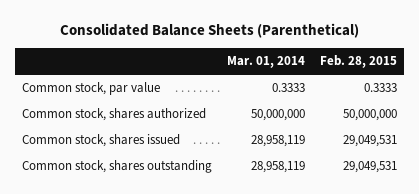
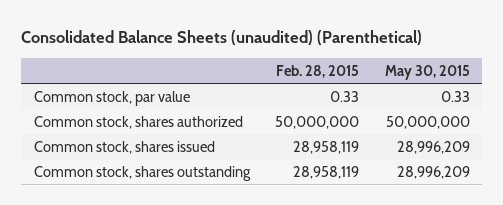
[59,22,359,38] Consolidated Balance Sheets (Parenthetical) -> [20,30,422,46] Consolidated Balance Sheets (unaudited) (Parenthetical)
[227,56,306,69] Mar. 01, 2014 -> none
none -> [384,64,470,80] May 30, 2015
[364,83,398,93] 0.3333 -> [330,90,360,102] 0.33
[343,135,398,148] 29,049,531 -> [293,140,360,154] 28,958,119
[343,161,398,174] 29,049,531 -> [293,165,360,179] 28,958,119

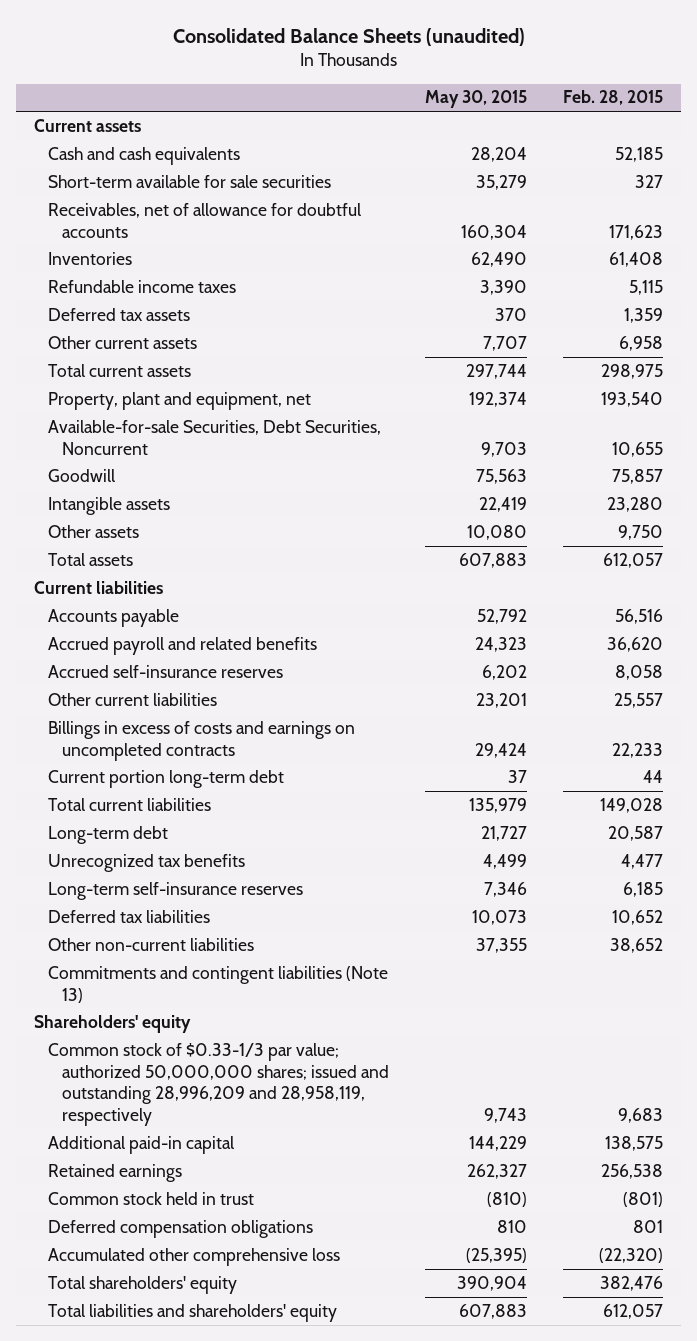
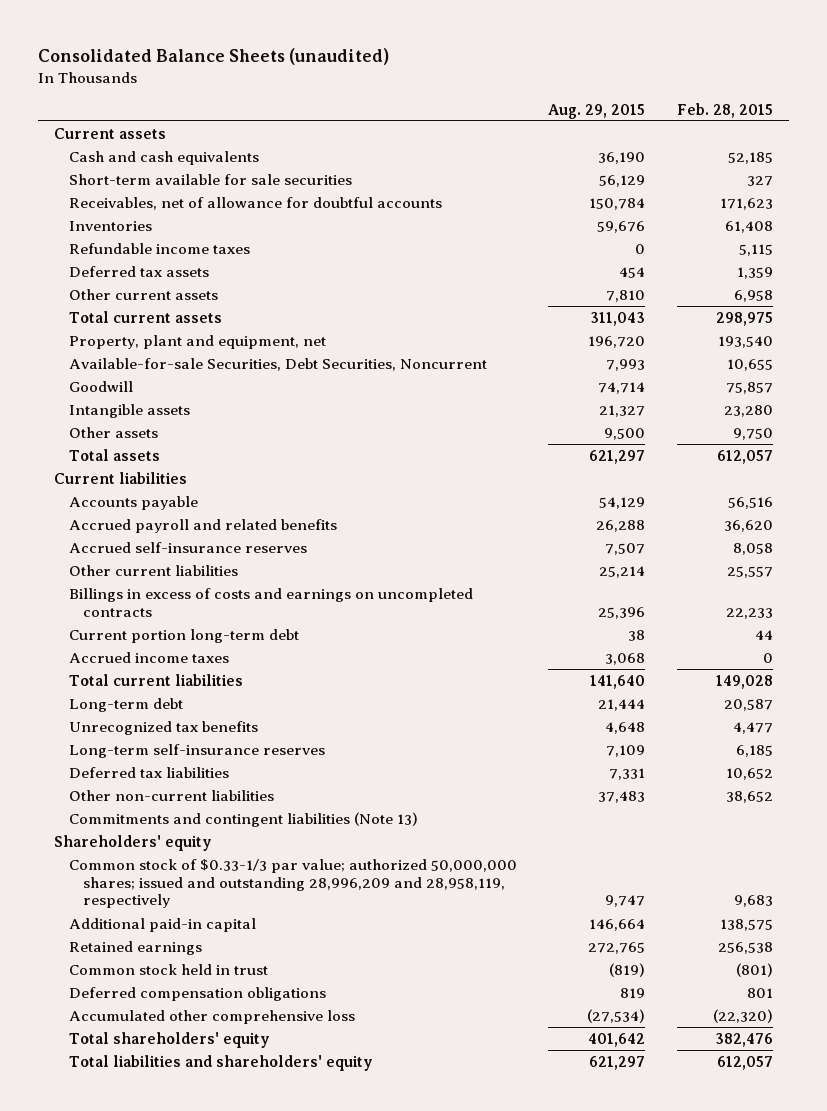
[425,90,528,109] May 30, 2015 -> none
none -> [548,103,646,119] Aug. 29, 2015
none -> [68,651,229,663] Accrued income taxes

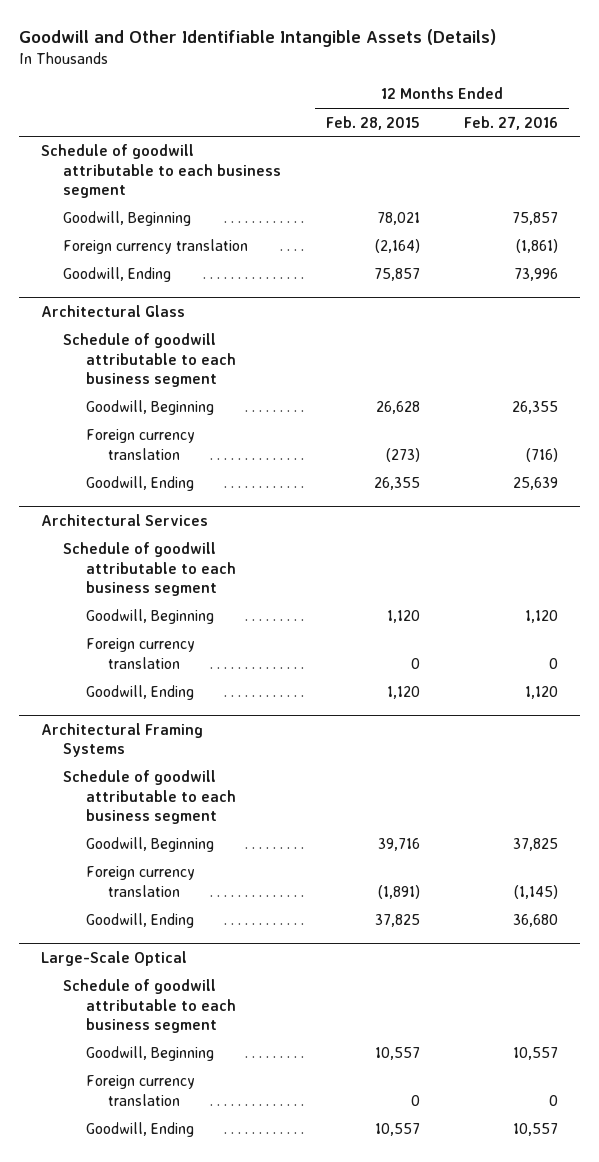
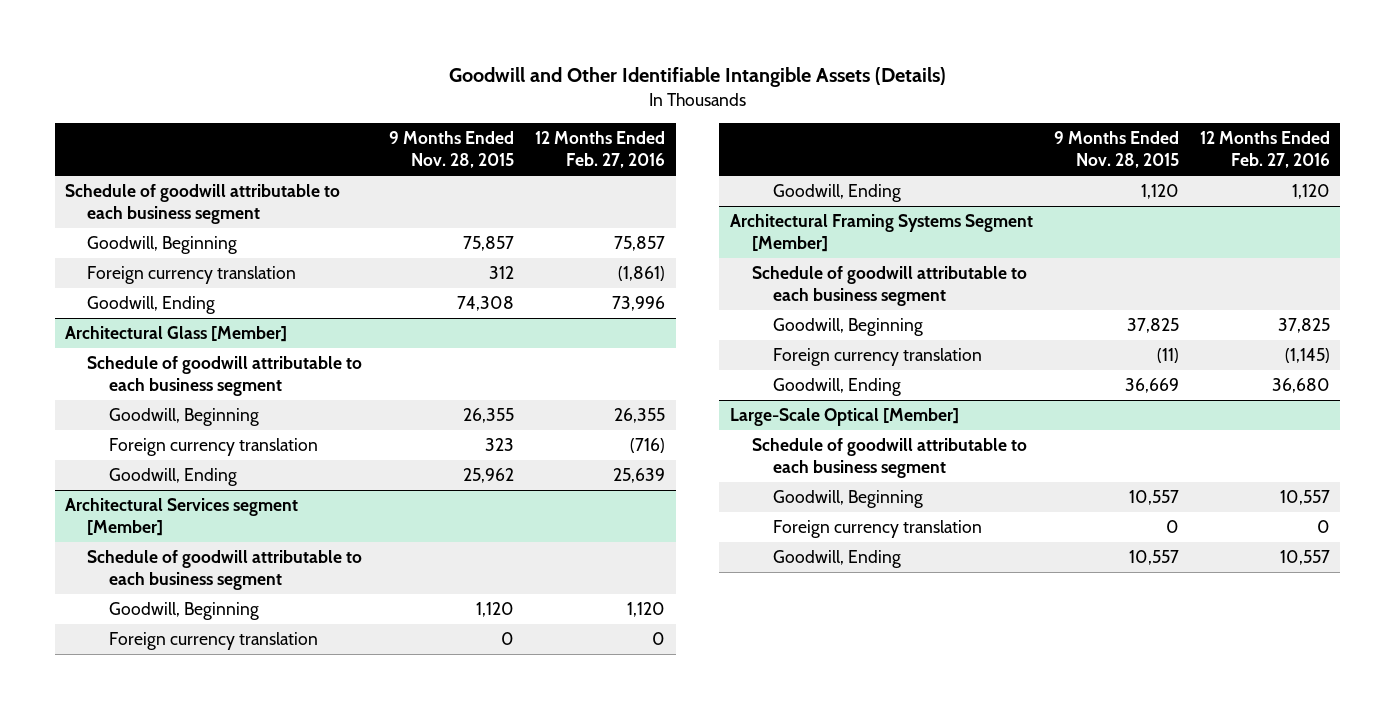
[325,115,420,130] Feb. 28, 2015 -> none
none -> [389,130,515,169] 9 Months Ended Nov. 28, 2015
[41,305,186,318] Architectural Glass -> [65,325,288,342] Architectural Glass [Member]
[41,514,209,527] Architectural Services -> [65,497,299,537] Architectural Services segment [Member]
[41,723,204,758] Architectural Framing Systems -> [729,213,1033,253] Architectural Framing Systems Segment [Member]
[41,951,188,967] Large-Scale Optical -> [729,407,959,426] Large-Scale Optical [Member]

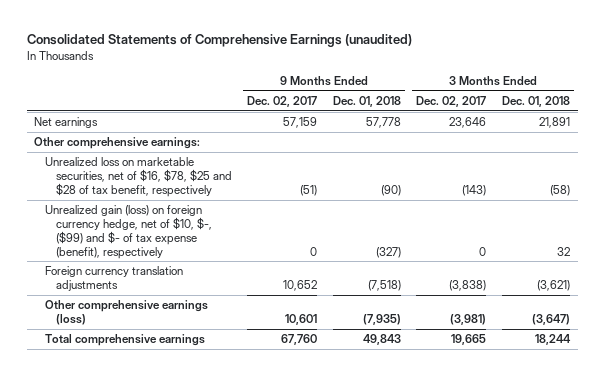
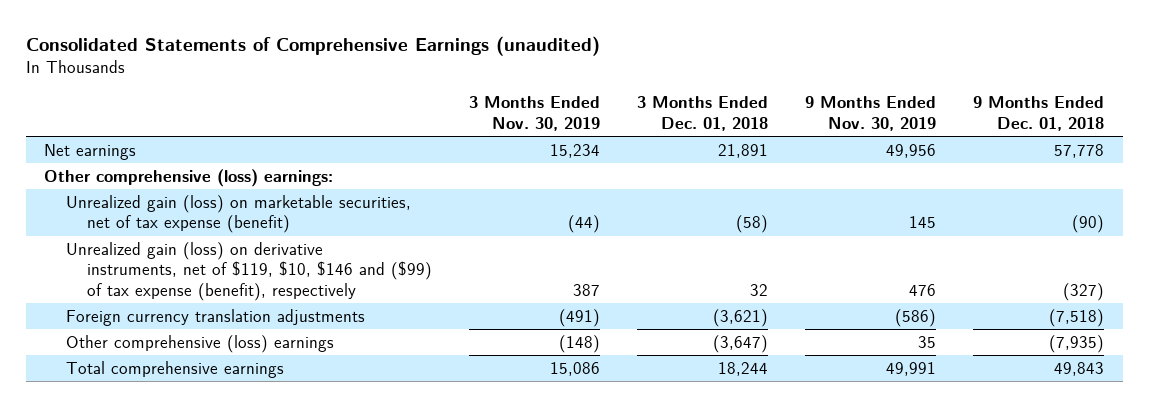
[247,95,318,107] Dec. 02, 2017 -> none
[416,95,487,107] Dec. 02, 2017 -> none
none -> [469,96,601,132] 3 Months Ended Nov. 30, 2019
none -> [805,96,937,132] 9 Months Ended Nov. 30, 2019
[34,137,201,150] Other comprehensive earnings: -> [44,168,334,187] Other comprehensive (loss) earnings:
[44,157,232,197] Unrealized loss on marketable securities, net of $16, $78, $25 and $28 of tax benefit, respectively -> [65,194,411,234] Unrealized gain (loss) on marketable securities, net of tax expense (benefit)
[44,205,212,259] Unrealized gain (loss) on foreign currency hedge, net of $10, $-, ($99) and $- of tax expense (benefit), respectively -> [65,241,433,302] Unrealized gain (loss) on derivative instruments, net of $119, $10, $146 and ($99) of tax expense (benefit), respectively
[44,300,208,325] Other comprehensive earnings (loss) -> [65,334,334,353] Other comprehensive (loss) earnings

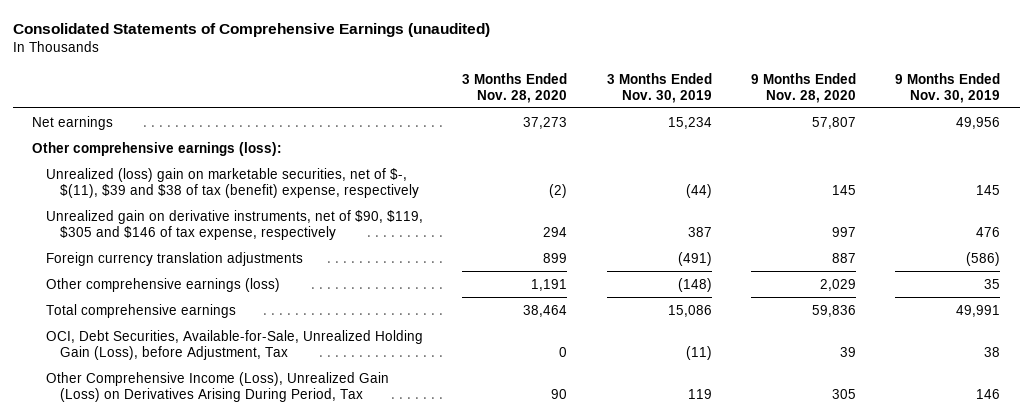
[637,96,769,132] 3 Months Ended Dec. 01, 2018 -> none
[973,96,1105,132] 9 Months Ended Dec. 01, 2018 -> none
none -> [462,72,568,103] 3 Months Ended Nov. 28, 2020
none -> [750,72,856,103] 9 Months Ended Nov. 28, 2020
[44,168,334,187] Other comprehensive (loss) earnings: -> [32,141,283,156] Other comprehensive earnings (loss):
[65,194,411,234] Unrealized gain (loss) on marketable securities, net of tax expense (benefit) -> [46,167,419,198] Unrealized (loss) gain on marketable securities, net of $-, $(11), $39 and $38 of tax (benefit) expense, respectively
[65,241,433,302] Unrealized gain (loss) on derivative instruments, net of $119, $10, $146 and ($99) of tax expense (benefit), respectively -> [46,209,424,240] Unrealized gain on derivative instruments, net of $90, $119, $305 and $146 of tax expense, respectively
[65,334,334,353] Other comprehensive (loss) earnings -> [46,277,281,292] Other comprehensive earnings (loss)
none -> [46,329,424,360] OCI, Debt Securities, Available-for-Sale, Unrealized Holding Gain (Loss), before Adjustment, Tax
none -> [46,371,390,402] Other Comprehensive Income (Loss), Unrealized Gain (Loss) on Derivatives Arising During Period, Tax

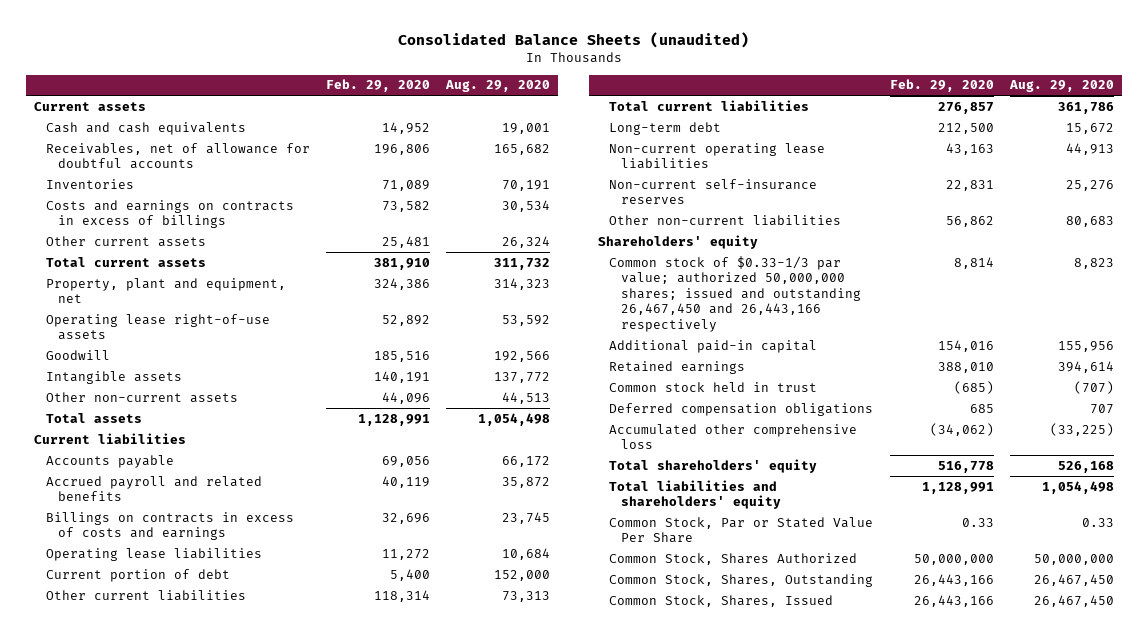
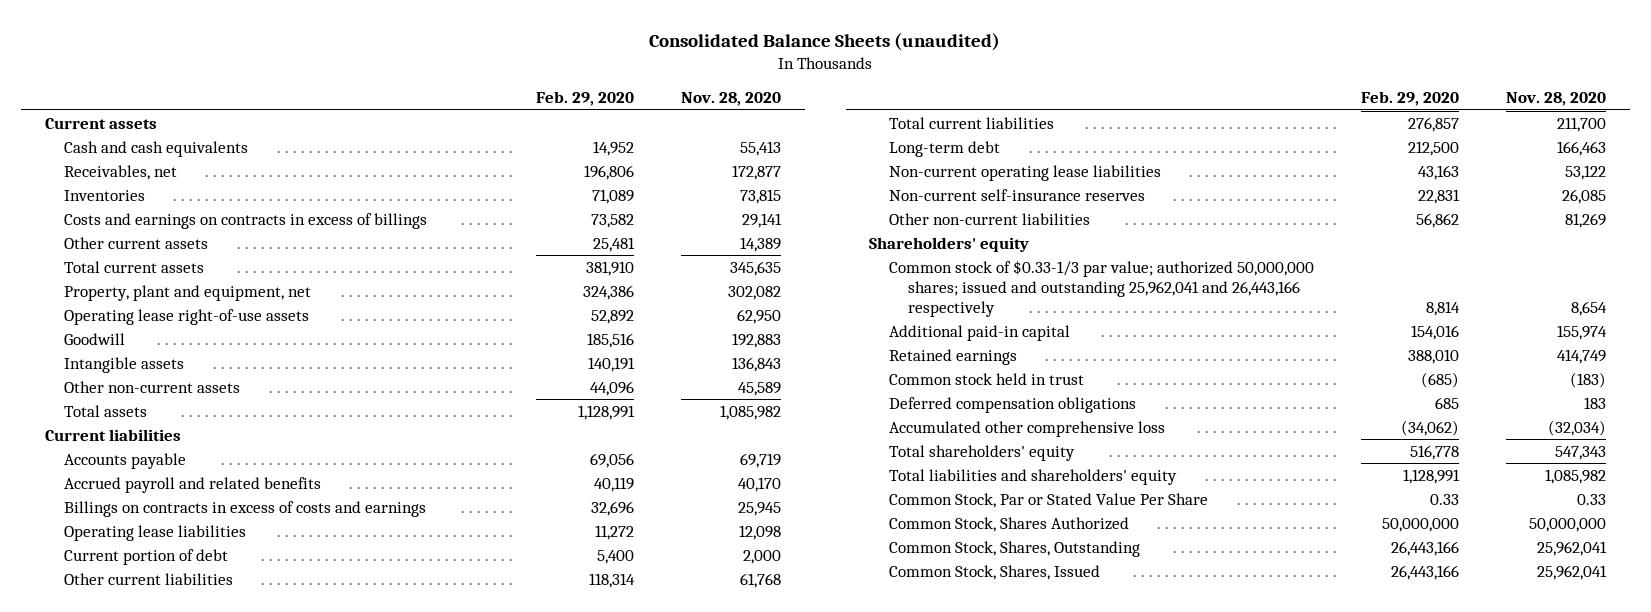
[445,80,551,93] Aug. 29, 2020 -> none
none -> [681,92,782,107] Nov. 28, 2020
[45,142,310,170] Receivables, net of allowance for doubtful accounts -> [64,164,178,180] Receivables, net
[609,255,862,332] Common stock of $0.33-1/3 par value; authorized 50,000,000 shares; issued and outstanding 26,467,450 and 26,443,166 respectively -> [888,259,1314,317] Common stock of $0.33-1/3 par value; authorized 50,000,000 shares; issued and outstanding 25,962,041 and 26,443,166 respectively

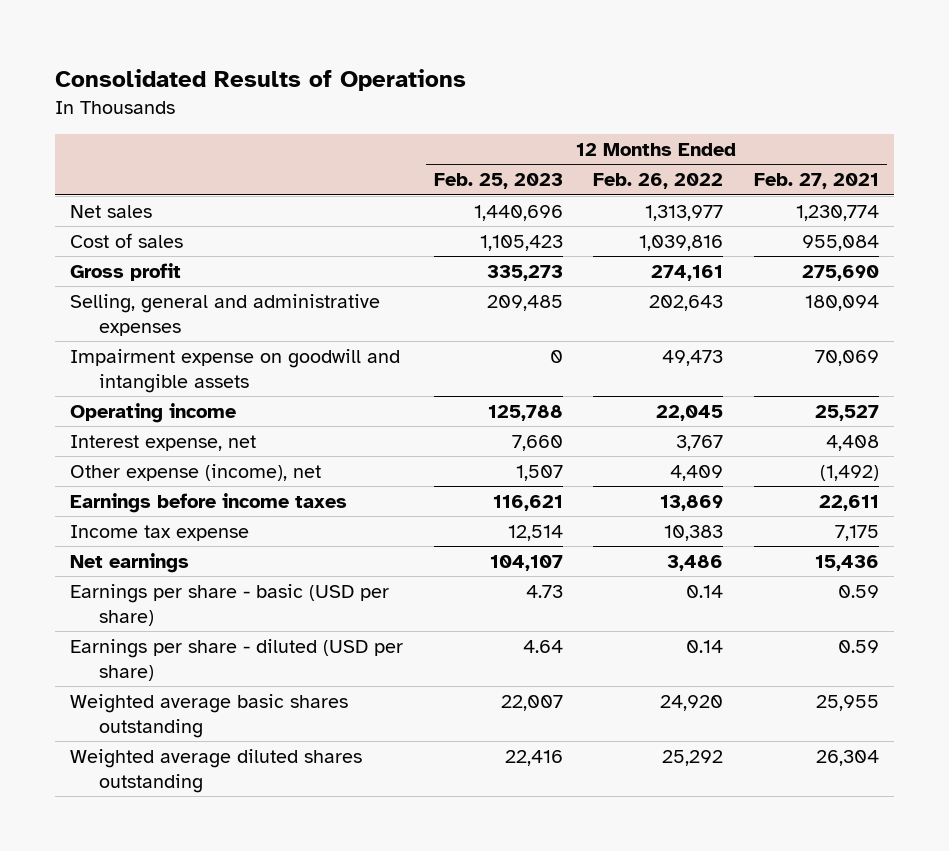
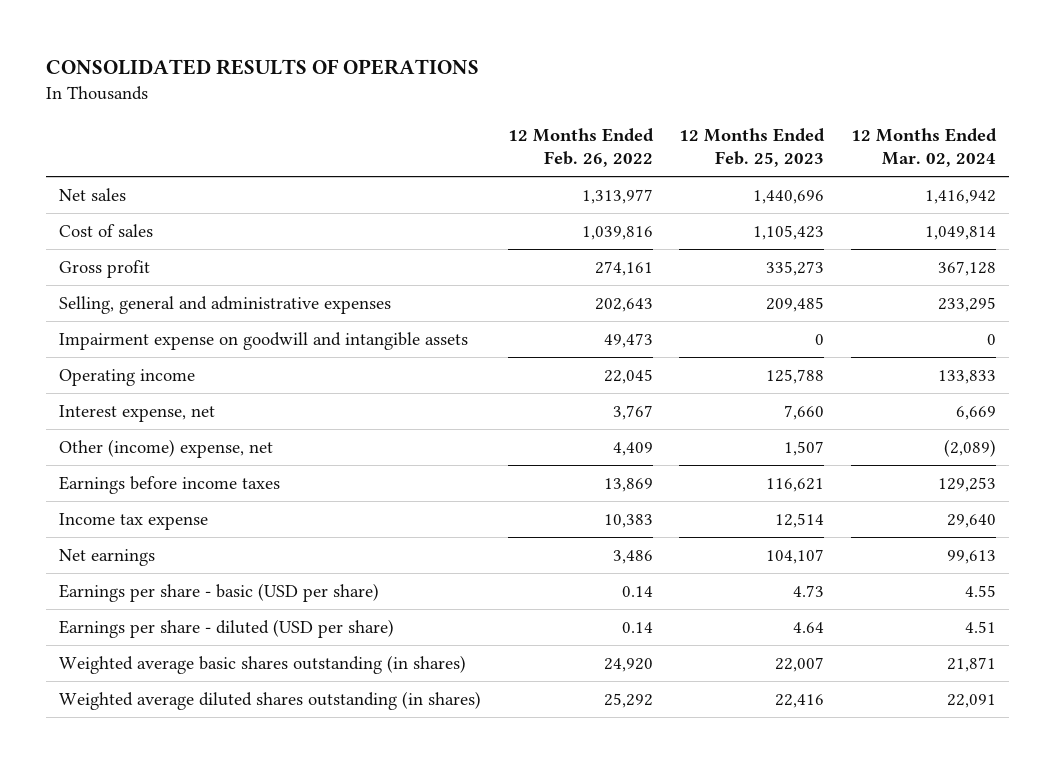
[55,68,467,91] Consolidated Results of Operations -> [45,59,479,76] CONSOLIDATED RESULTS OF OPERATIONS
[753,173,879,190] Feb. 27, 2021 -> none
none -> [850,128,997,168] 12 Months Ended Mar. 02, 2024
[70,464,322,482] Other expense (income), net -> [59,439,274,459] Other (income) expense, net
[70,694,349,738] Weighted average basic shares outstanding -> [59,655,467,675] Weighted average basic shares outstanding (in shares)
[70,749,363,793] Weighted average diluted shares outstanding -> [59,691,482,711] Weighted average diluted shares outstanding (in shares)

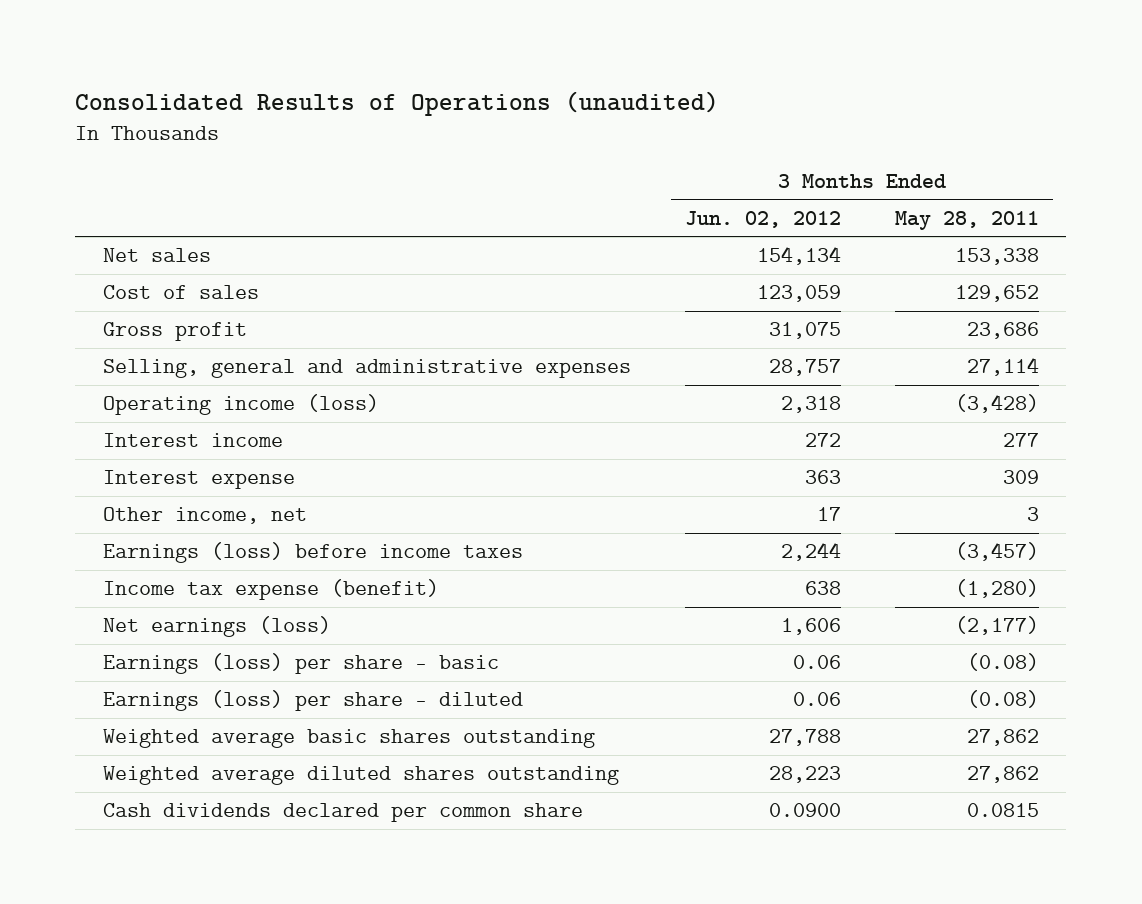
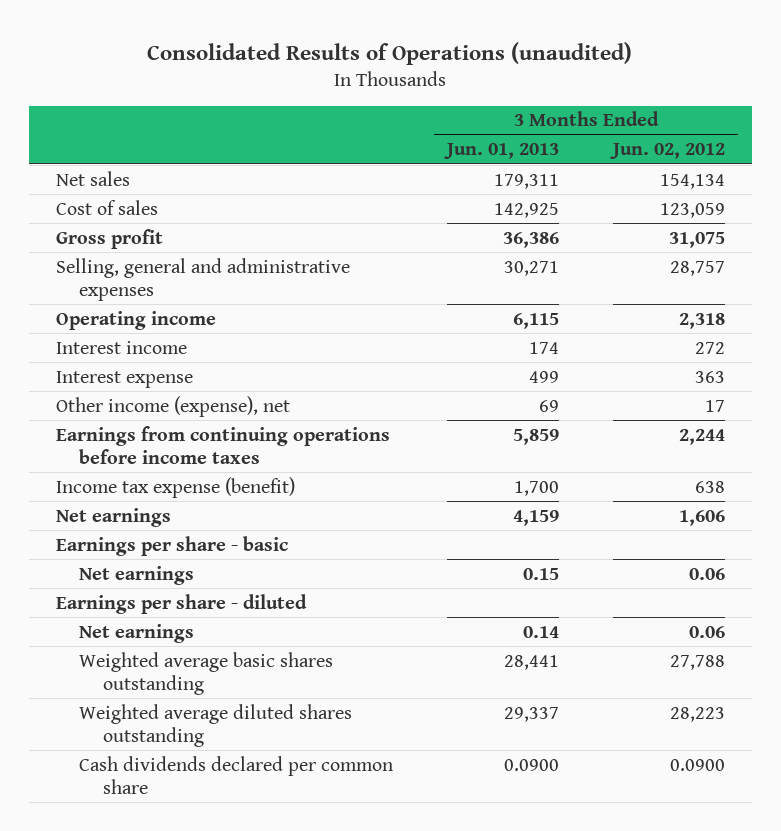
[894,210,1039,230] May 28, 2011 -> none
none -> [443,143,559,160] Jun. 01, 2013
[102,394,379,416] Operating income (loss) -> [55,310,216,330] Operating income
[102,507,307,525] Other income, net -> [55,395,290,417] Other income (expense), net
[102,542,523,564] Earnings (loss) before income taxes -> [55,425,390,464] Earnings from continuing operations before income taxes
[102,616,331,638] Net earnings (loss) -> [55,507,171,527] Net earnings
none -> [55,535,288,556] Earnings per share - basic
[102,653,499,675] Earnings (loss) per share - basic -> [79,565,195,585] Net earnings
none -> [55,593,307,614] Earnings per share - diluted
[102,690,523,712] Earnings (loss) per share - diluted -> [79,623,195,643] Net earnings

